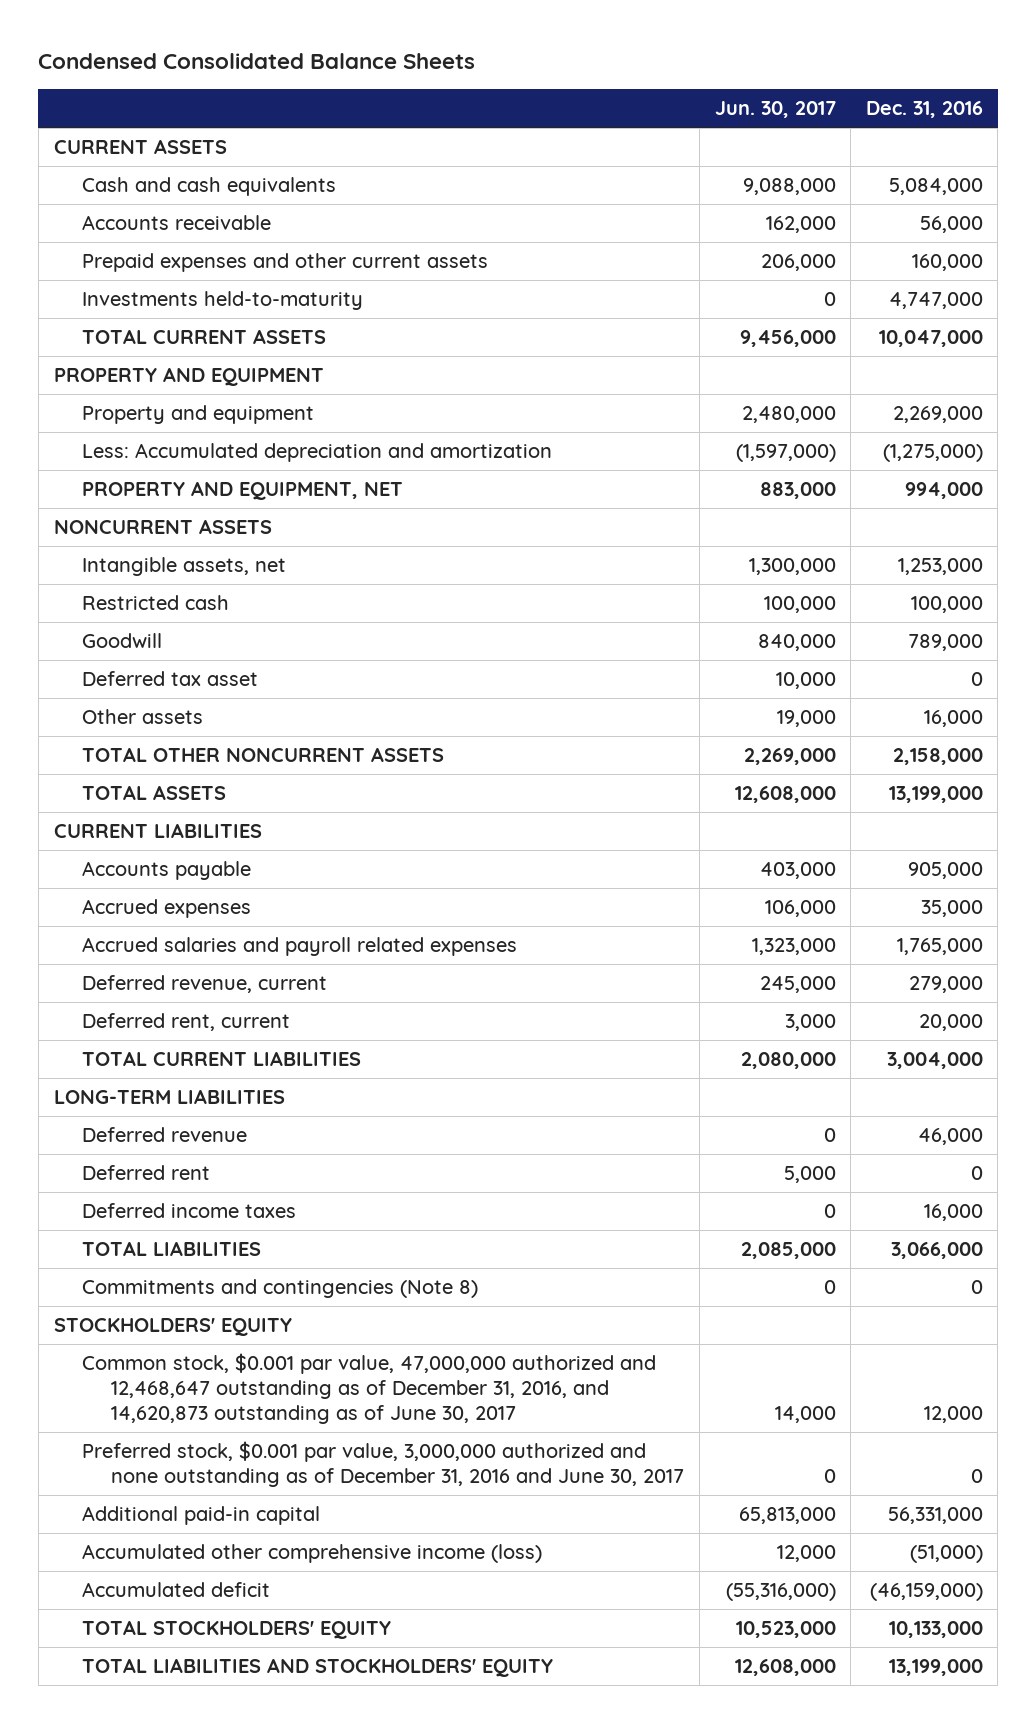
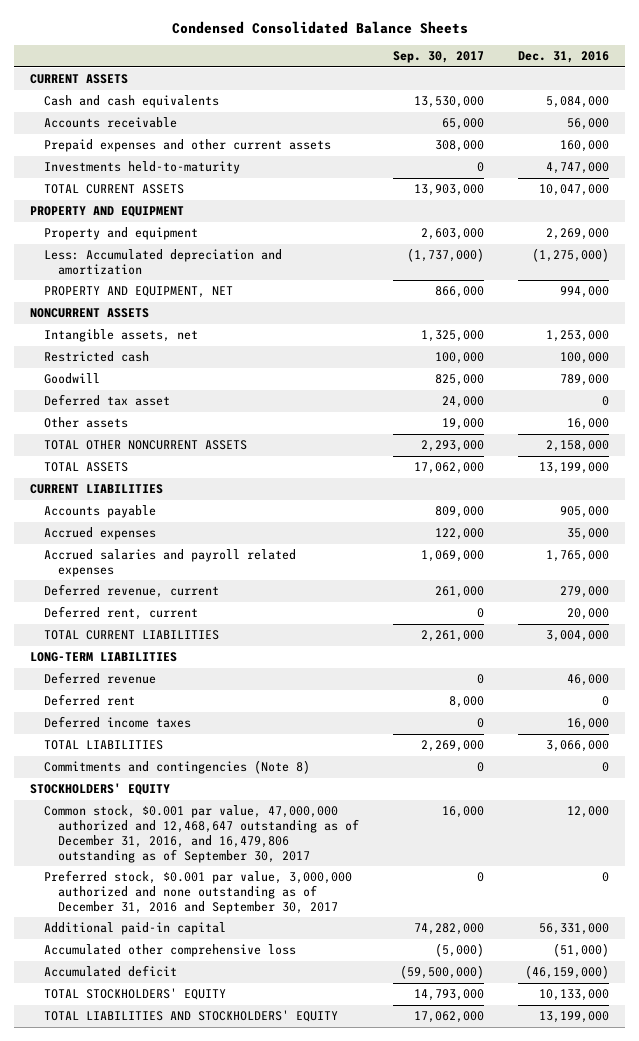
[714,100,836,118] Jun. 30, 2017 -> none
none -> [392,51,484,64] Sep. 30, 2017
[82,1353,657,1425] Common stock, $0.001 par value, 47,000,000 authorized and 12,468,647 outstanding as of December 31, 2016, and 14,620,873 outstanding as of June 30, 2017 -> [44,805,360,863] Common stock, $0.001 par value, 47,000,000 authorized and 12,468,647 outstanding as of December 31, 2016, and 16,479,806 outstanding as of September 30, 2017
[82,1441,685,1488] Preferred stock, $0.001 par value, 3,000,000 authorized and none outstanding as of December 31, 2016 and June 30, 2017 -> [44,870,353,914] Preferred stock, $0.001 par value, 3,000,000 authorized and none outstanding as of December 31, 2016 and September 30, 2017
[82,1544,543,1564] Accumulated other comprehensive income (loss) -> [44,944,297,958] Accumulated other comprehensive loss

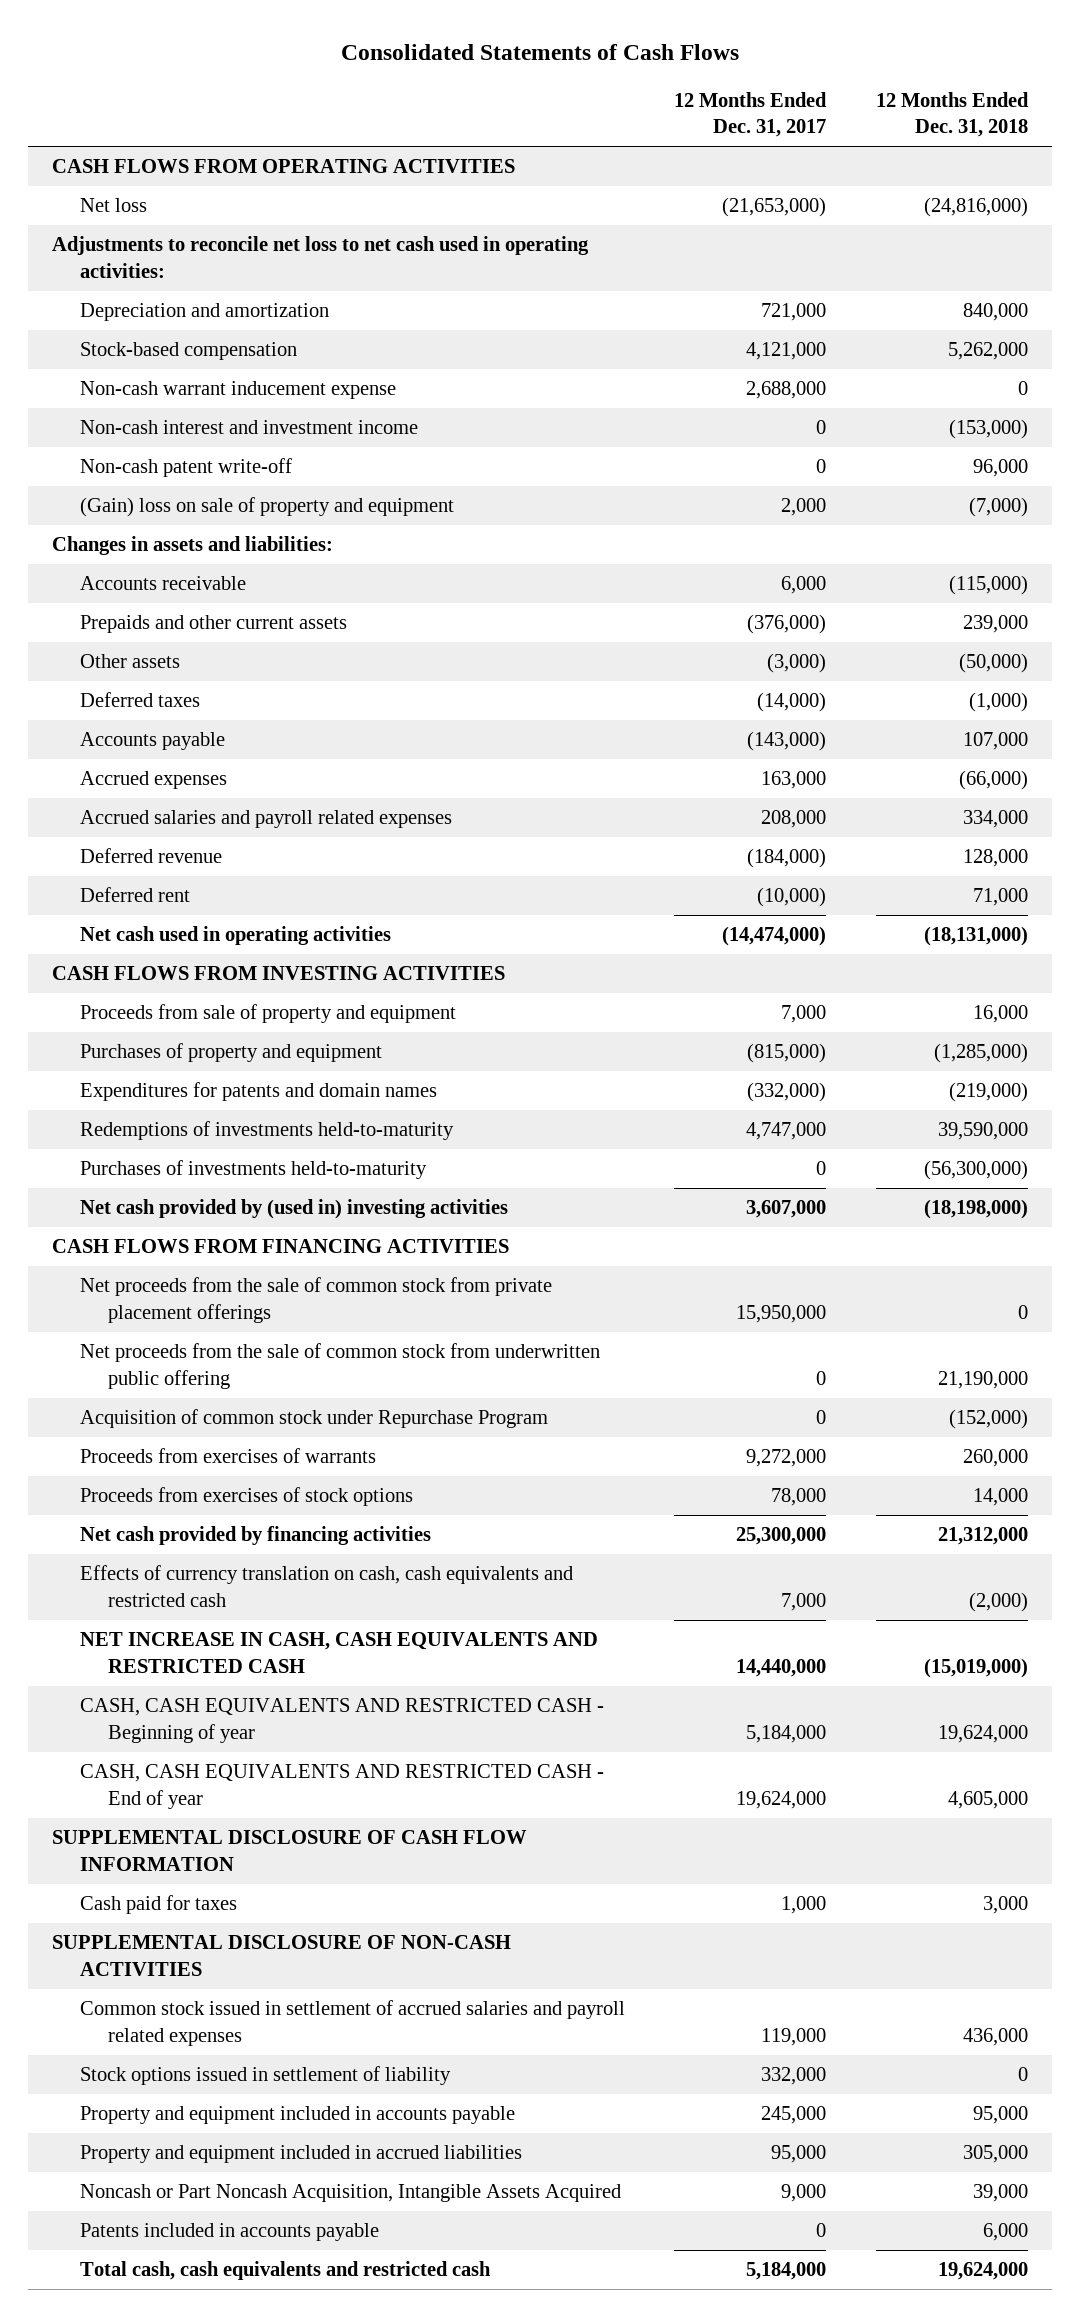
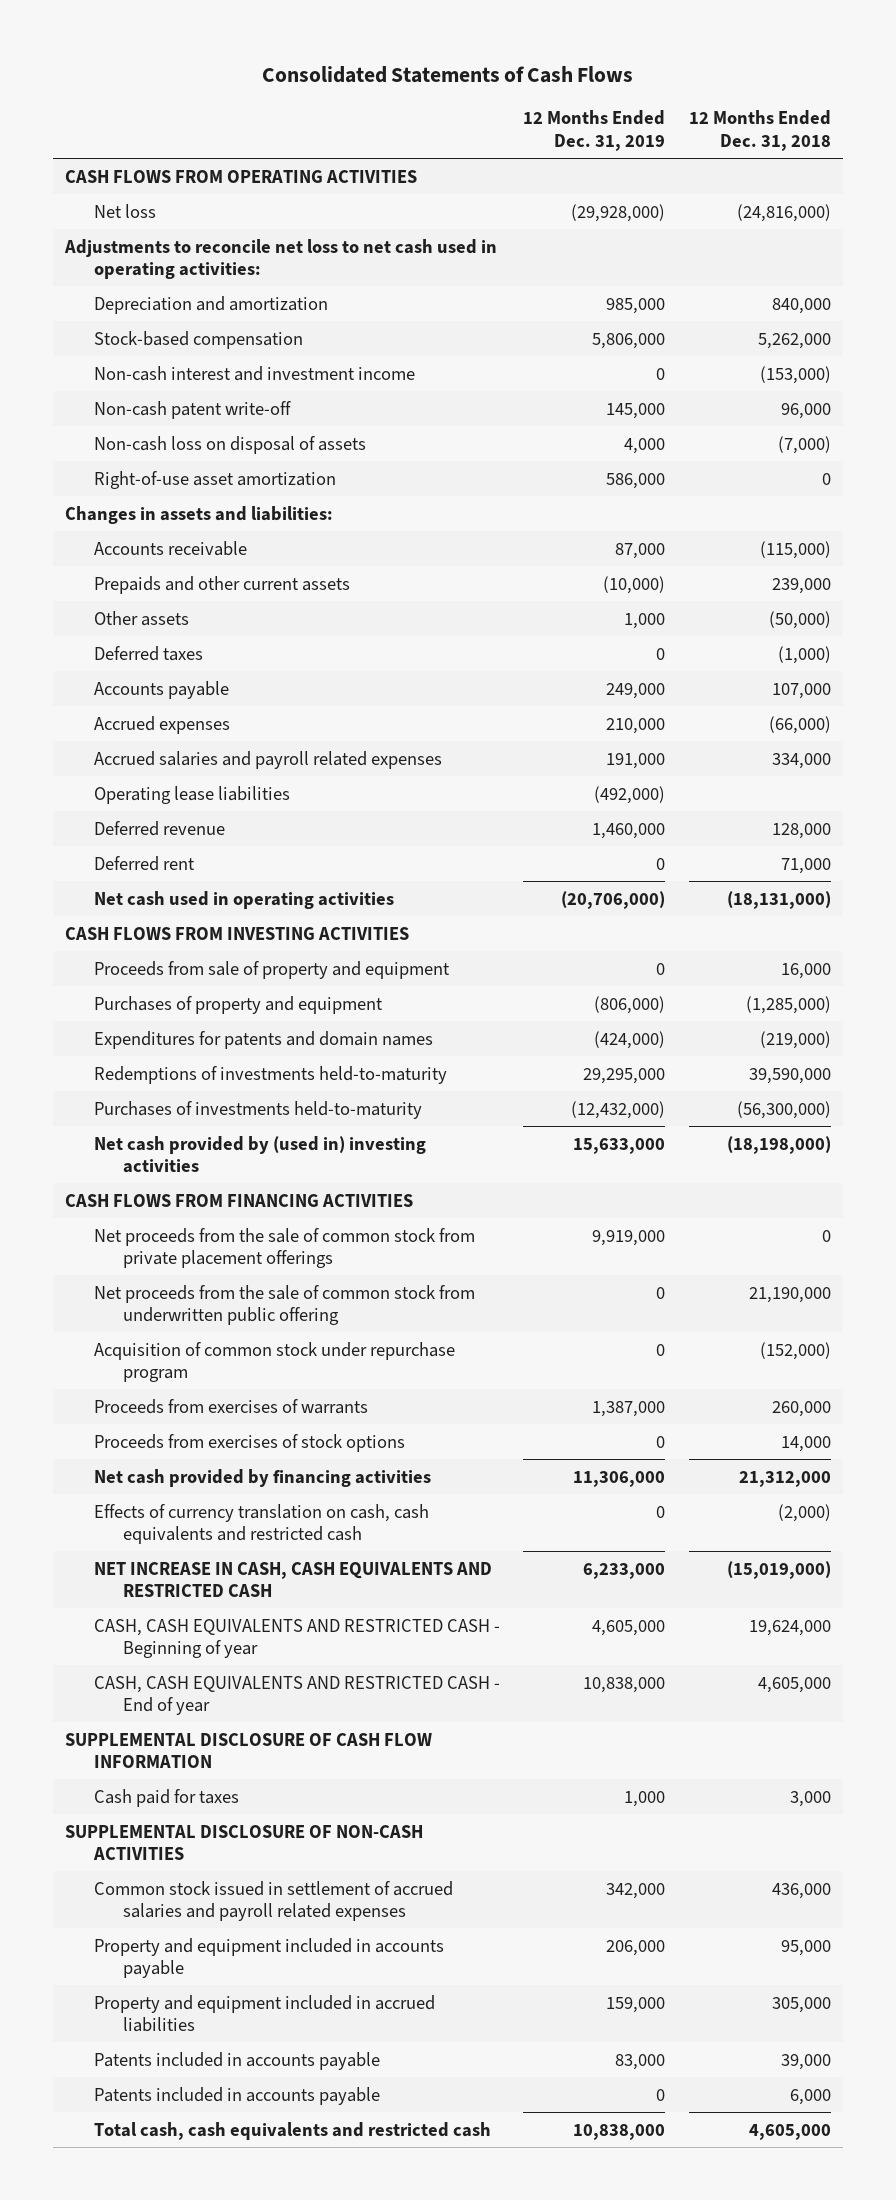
[674,91,828,138] 12 Months Ended Dec. 31, 2017 -> none
none -> [523,110,666,151] 12 Months Ended Dec. 31, 2019
[80,381,397,400] Non-cash warrant inducement expense -> none
[80,497,455,518] (Gain) loss on sale of property and equipment -> [93,435,366,454] Non-cash loss on disposal of assets
none -> [93,470,336,489] Right-of-use asset amortization
none -> [93,785,290,804] Operating lease liabilities
[80,1409,549,1429] Acquisition of common stock under Repurchase Program -> [93,1341,455,1383] Acquisition of common stock under repurchase program
[80,2066,452,2086] Stock options issued in settlement of liability -> none
[80,2184,622,2203] Noncash or Part Noncash Acquisition, Intangible Assets Acquired -> [93,2051,380,2070] Patents included in accounts payable
[937,2262,1028,2281] 19,624,000 -> [749,2123,832,2140] 4,605,000

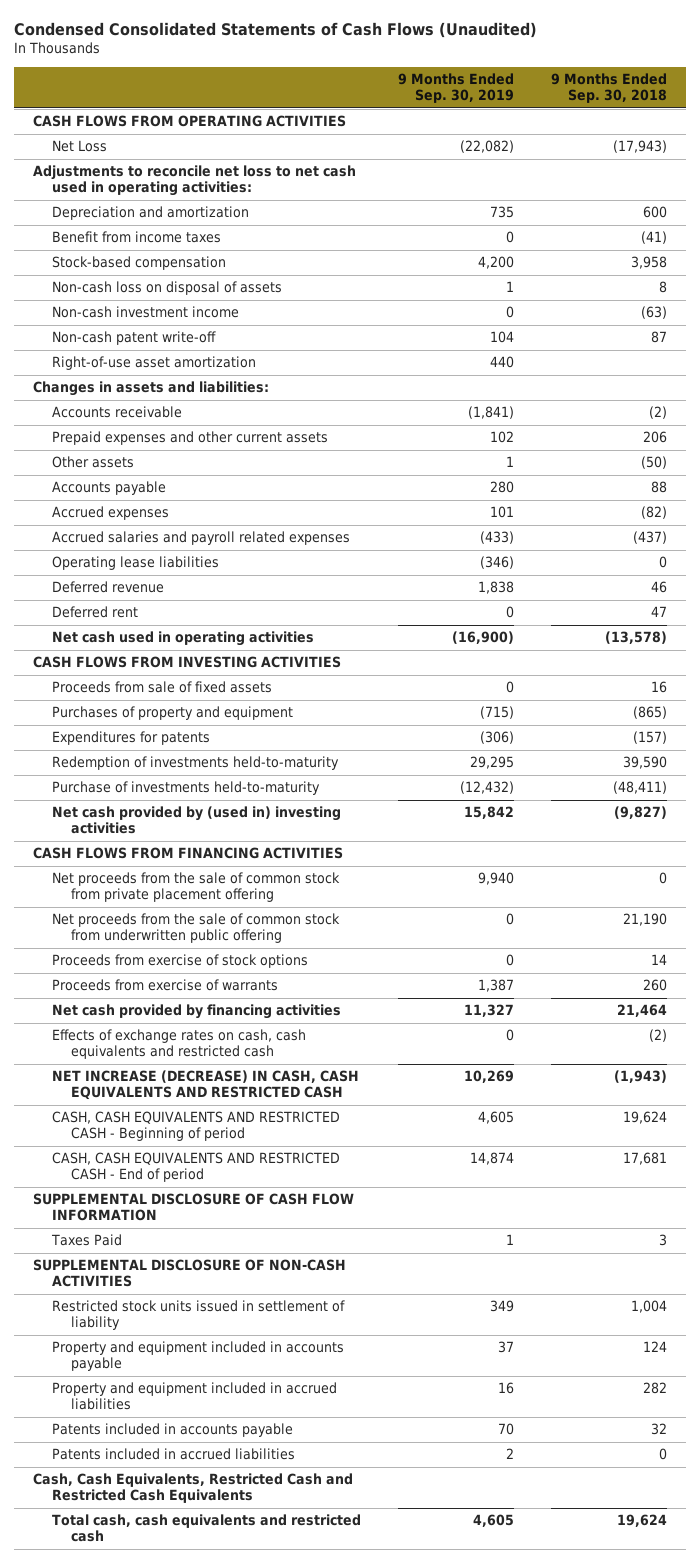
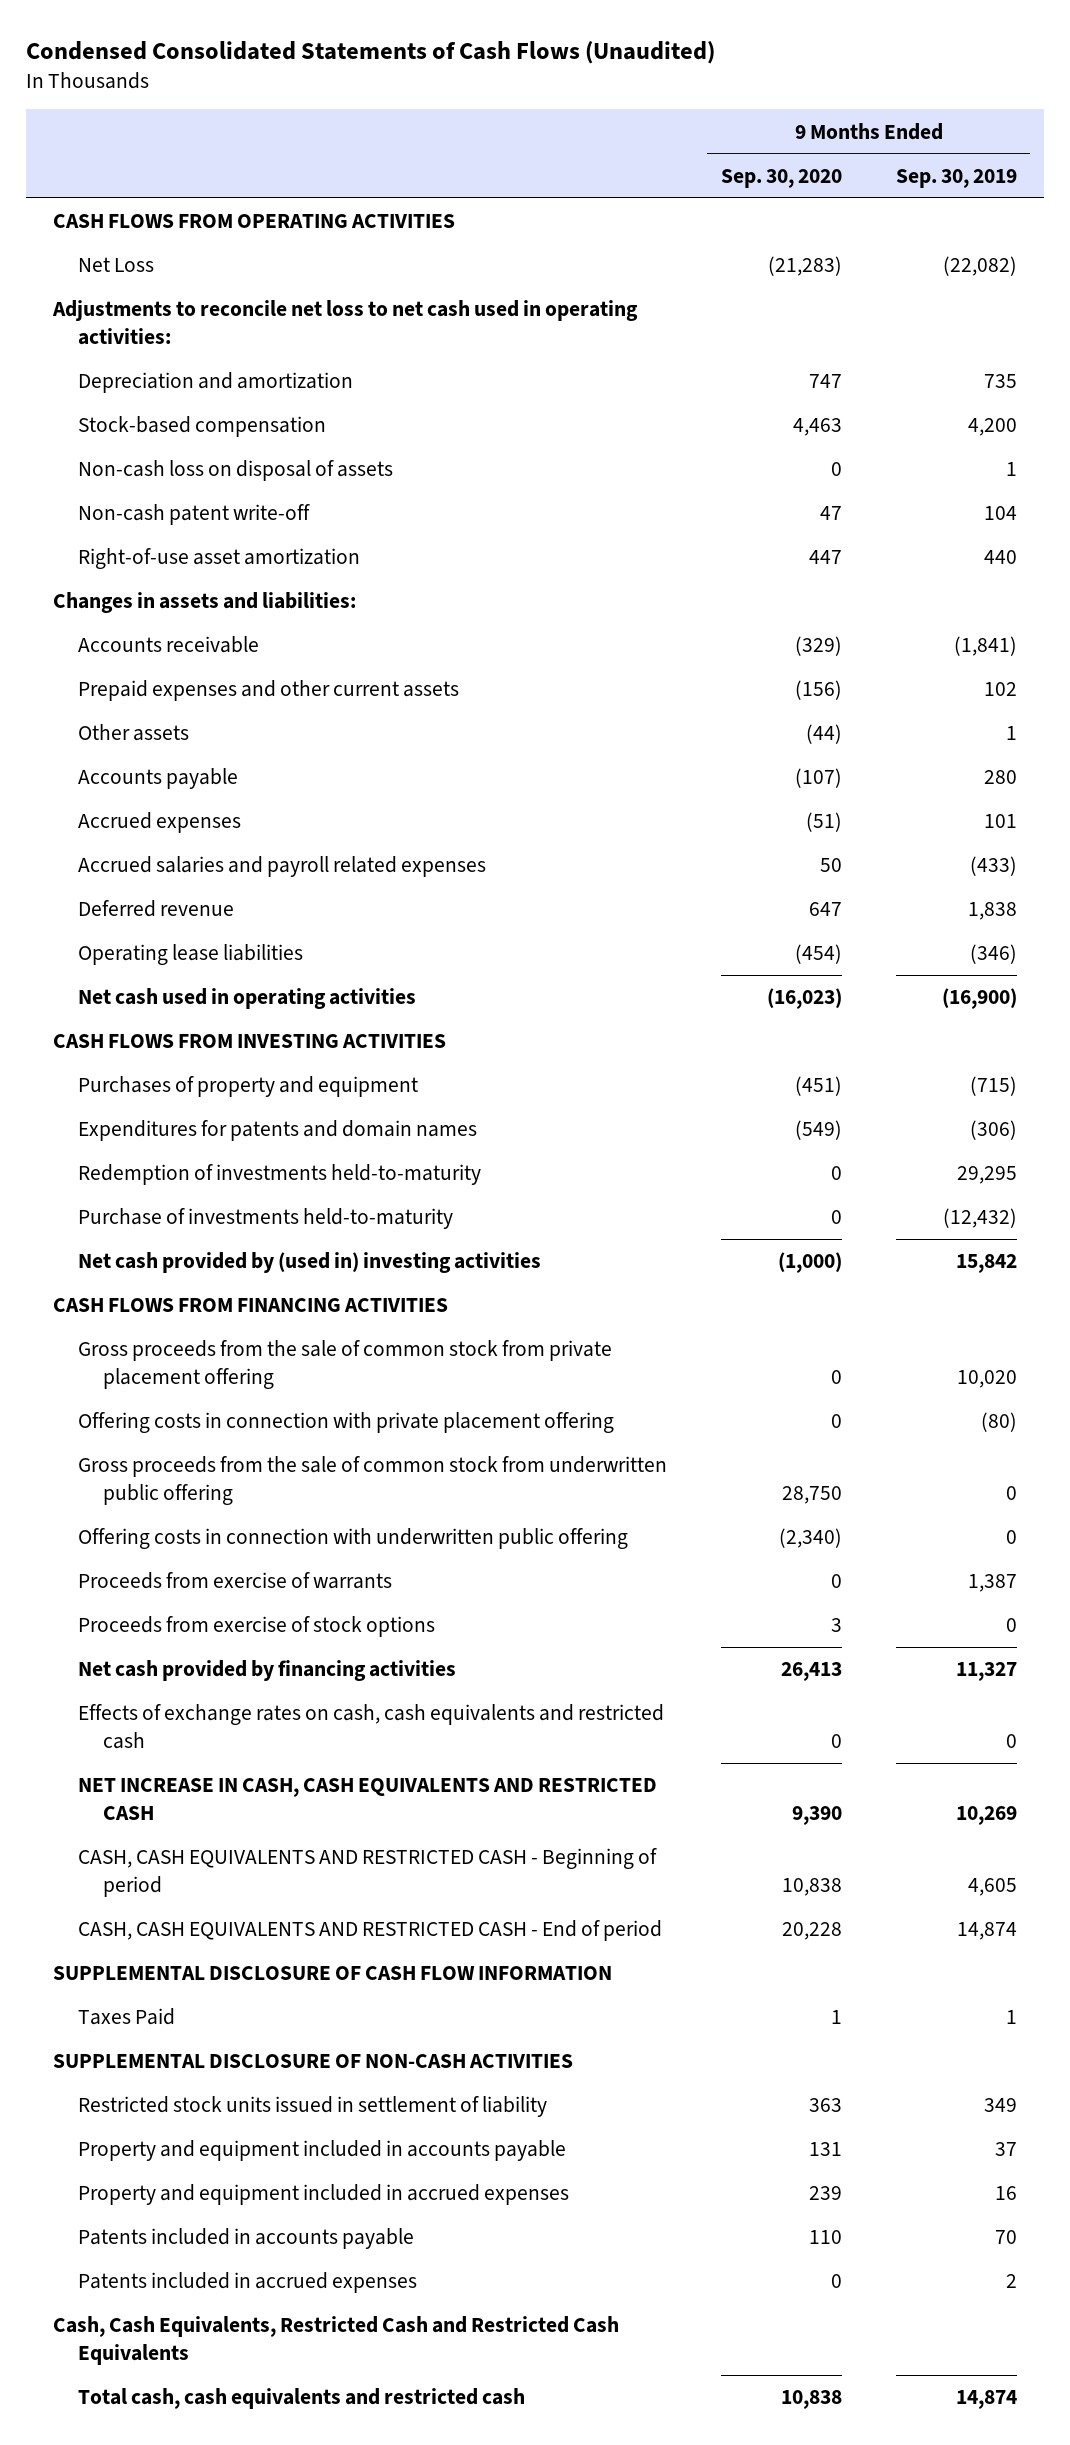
[551,73,668,104] 9 Months Ended Sep. 30, 2018 -> none
none -> [720,168,842,188] Sep. 30, 2020
[51,231,221,244] Benefit from income taxes -> none
[51,306,239,319] Non-cash investment income -> none
[51,606,138,619] Deferred rent -> none
[51,556,219,571] Operating lease liabilities -> [78,944,304,966] Operating lease liabilities
[51,681,272,694] Proceeds from sale of fixed assets -> none
[51,731,210,746] Expenditures for patents -> [78,1120,478,1142] Expenditures for patents and domain names
[51,872,340,903] Net proceeds from the sale of common stock from private placement offering -> [78,1340,613,1389] Gross proceeds from the sale of common stock from private placement offering
[478,872,515,886] 9,940 -> [956,1369,1017,1388] 10,020
none -> [78,1412,615,1434] Offering costs in connection with private placement offering
[51,913,340,944] Net proceeds from the sale of common stock from underwritten public offering -> [78,1456,668,1505] Gross proceeds from the sale of common stock from underwritten public offering
none -> [78,1528,629,1550] Offering costs in connection with underwritten public offering
[51,954,308,969] Proceeds from exercise of stock options -> [78,1616,436,1638] Proceeds from exercise of stock options
[51,1070,359,1101] NET INCREASE (DECREASE) IN CASH, CASH EQUIVALENTS AND RESTRICTED CASH -> [78,1778,658,1820] NET INCREASE IN CASH, CASH EQUIVALENTS AND RESTRICTED CASH
[51,1382,337,1411] Property and equipment included in accrued liabilities -> [78,2184,570,2206] Property and equipment included in accrued expenses
[51,1448,295,1461] Patents included in accrued liabilities -> [78,2272,418,2294] Patents included in accrued expenses
[473,1514,515,1528] 4,605 -> [955,2390,1017,2410] 14,874

